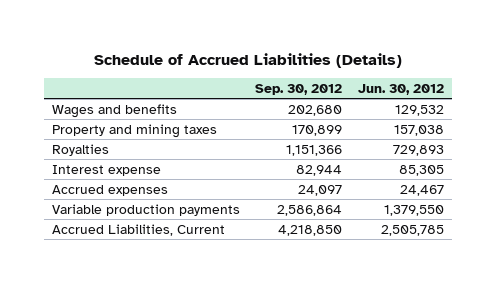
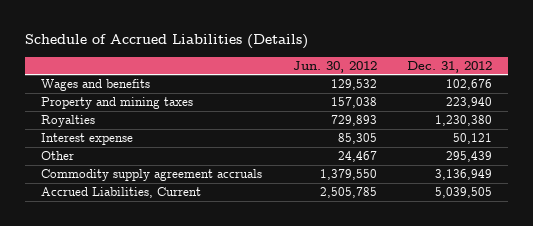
[255,83,343,95] Sep. 30, 2012 -> none
none -> [407,60,493,73] Dec. 31, 2012
[51,184,168,196] Accrued expenses -> [40,150,74,160] Other
[51,203,240,216] Variable production payments -> [40,168,262,181] Commodity supply agreement accruals

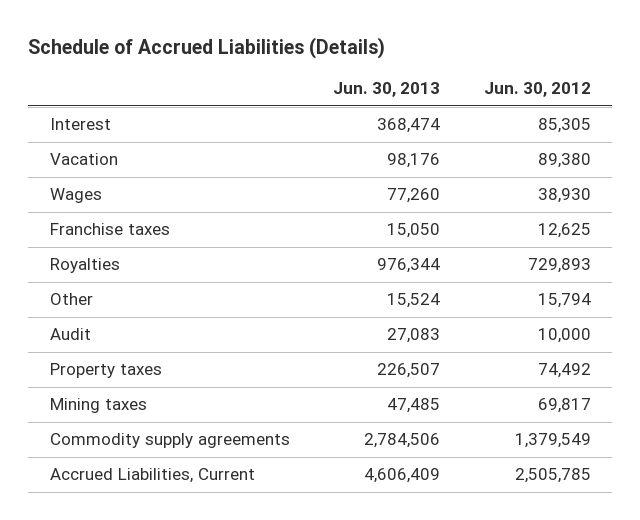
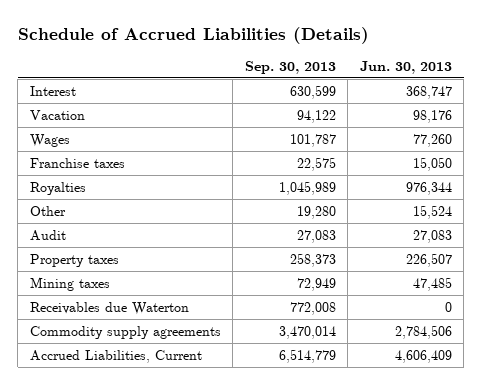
[483,82,591,98] Jun. 30, 2012 -> none
none -> [244,60,336,74] Sep. 30, 2013
[377,118,441,134] 368,474 -> [405,85,452,99] 368,747
none -> [29,301,189,315] Receivables due Waterton

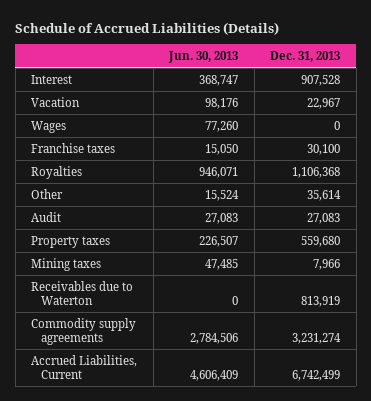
[244,60,336,74] Sep. 30, 2013 -> none
none -> [270,50,341,62] Dec. 31, 2013
[405,181,452,195] 976,344 -> [199,166,239,178] 946,071
[29,301,189,315] Receivables due Waterton -> [31,280,134,305] Receivables due to Waterton

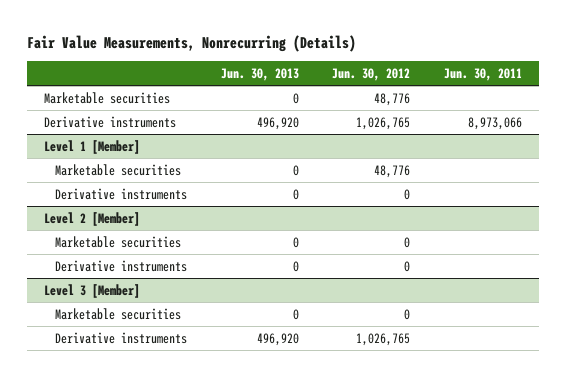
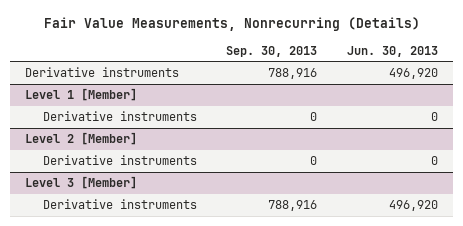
[332,67,411,81] Jun. 30, 2012 -> none
[443,67,522,81] Jun. 30, 2011 -> none
none -> [226,45,318,57] Sep. 30, 2013
[43,91,170,104] Marketable securities -> none
[54,163,181,176] Marketable securities -> none
[54,235,181,248] Marketable securities -> none
[54,307,181,320] Marketable securities -> none

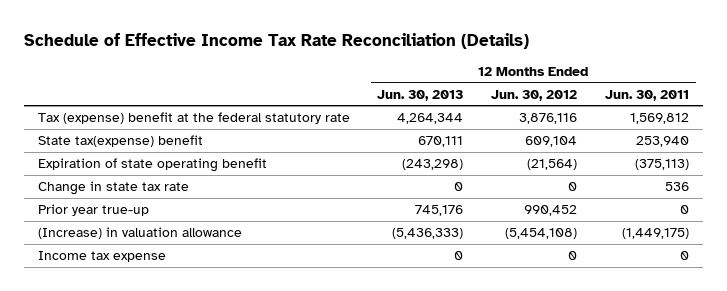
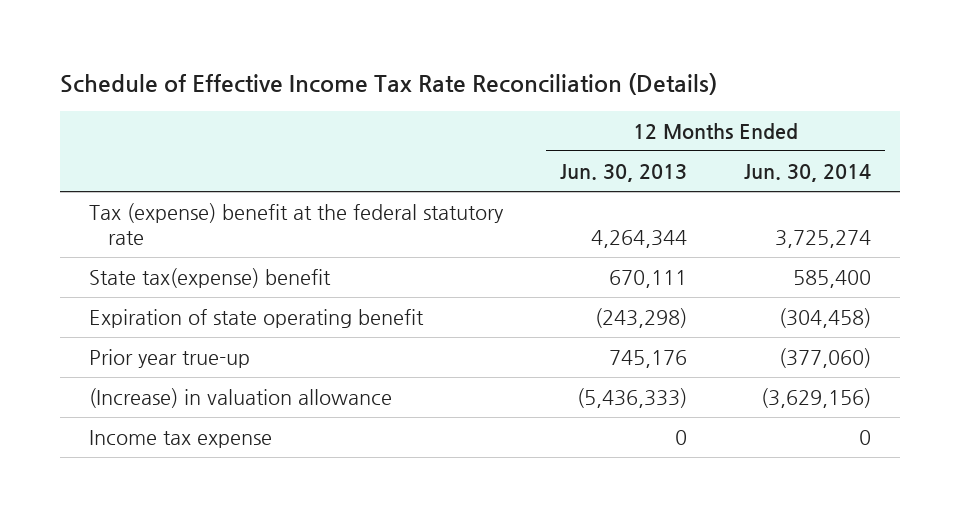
[491,89,578,101] Jun. 30, 2012 -> none
[605,89,690,101] Jun. 30, 2011 -> none
none -> [744,163,872,182] Jun. 30, 2014
[37,181,189,196] Change in state tax rate -> none

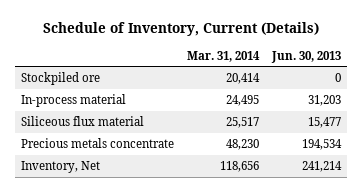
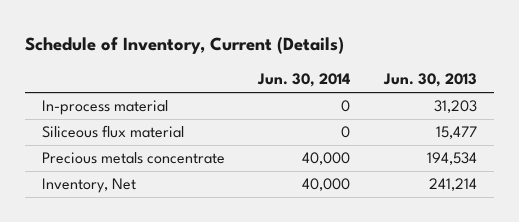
[186,50,260,62] Mar. 31, 2014 -> none
none -> [257,73,351,88] Jun. 30, 2014
[21,72,101,86] Stockpiled ore -> none

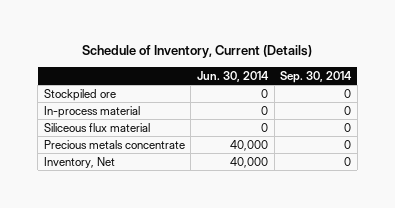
[383,73,478,88] Jun. 30, 2013 -> none
none -> [280,70,353,83] Sep. 30, 2014
none -> [43,88,116,101] Stockpiled ore

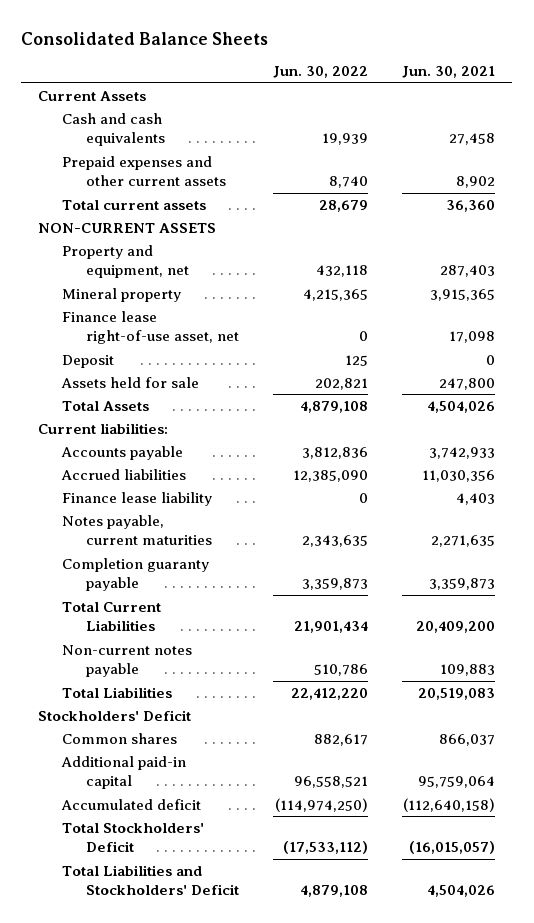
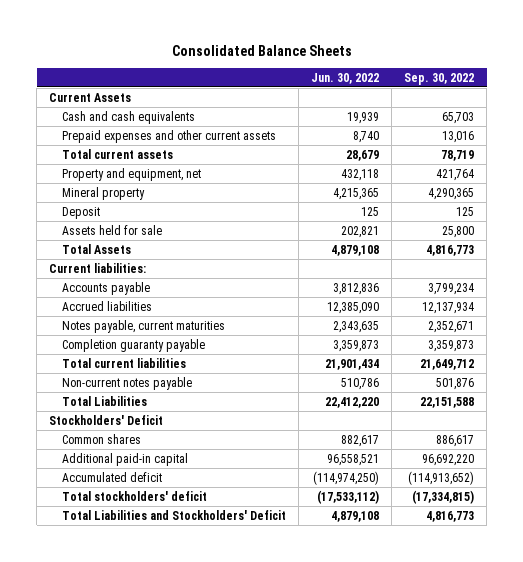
[402,66,496,79] Jun. 30, 2021 -> none
none -> [404,72,475,85] Sep. 30, 2022
[38,222,217,233] NON-CURRENT ASSETS -> none
[62,310,240,345] Finance lease right-of-use asset, net -> none
[62,491,213,506] Finance lease liability -> none
[62,601,162,632] Total Current Liabilities -> [62,357,187,368] Total current liabilities
[62,822,205,853] Total Stockholders' Deficit -> [62,490,208,501] Total stockholders' deficit

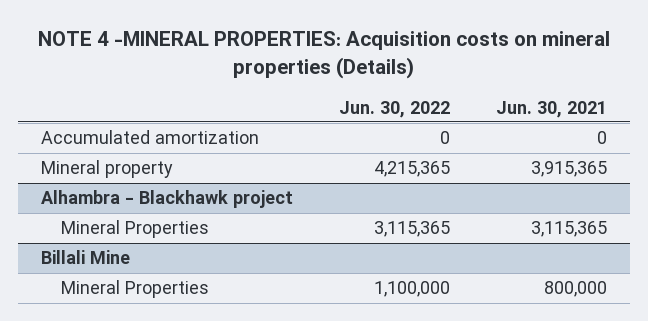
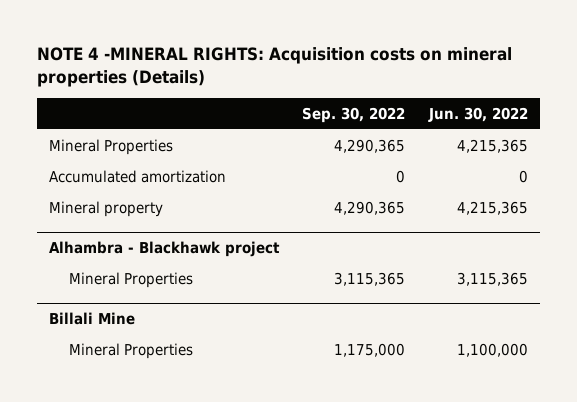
[38,31,611,80] NOTE 4 -MINERAL PROPERTIES: Acquisition costs on mineral properties (Details) -> [37,47,513,88] NOTE 4 -MINERAL RIGHTS: Acquisition costs on mineral properties (Details)
[496,100,608,118] Jun. 30, 2021 -> none
none -> [302,106,406,123] Sep. 30, 2022
none -> [48,138,173,155] Mineral Properties

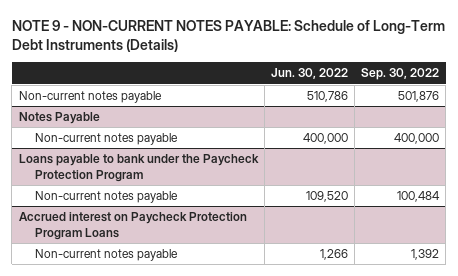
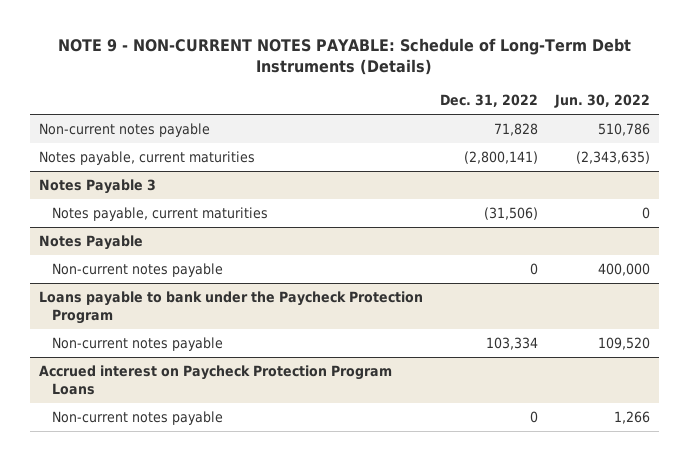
[361,68,440,81] Sep. 30, 2022 -> none
none -> [439,93,538,107] Dec. 31, 2022
none -> [38,151,255,166] Notes payable, current maturities
none -> [38,179,156,195] Notes Payable 3
none -> [52,207,269,222] Notes payable, current maturities

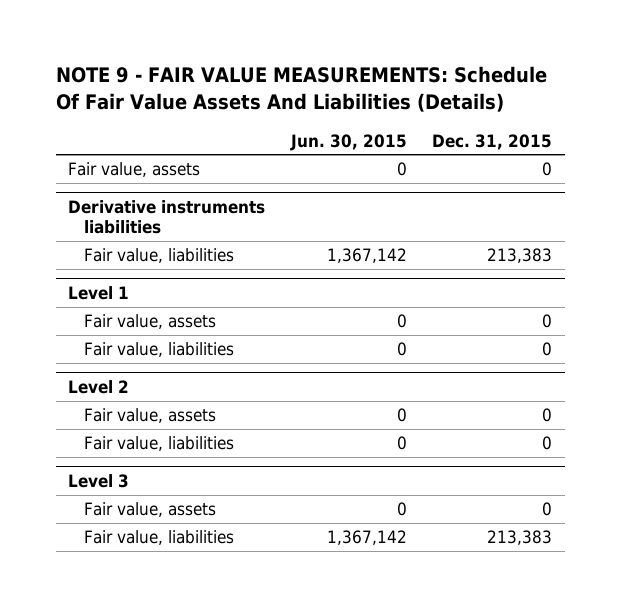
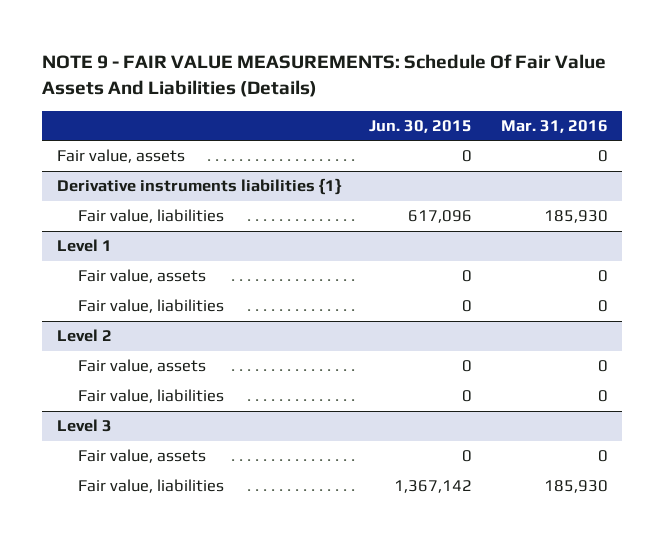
[432,133,553,150] Dec. 31, 2015 -> none
none -> [500,119,608,133] Mar. 31, 2016
[68,200,266,235] Derivative instruments liabilities -> [56,178,342,196] Derivative instruments liabilities {1}
[326,248,407,264] 1,367,142 -> [408,210,473,224] 617,096

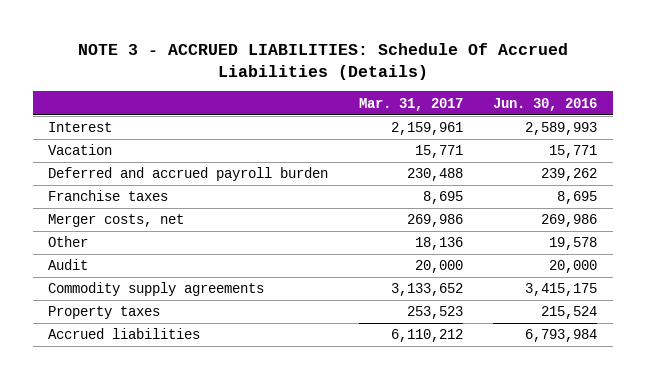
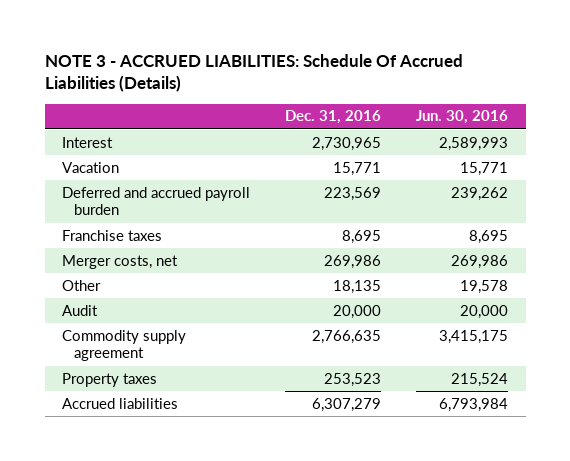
[358,97,463,111] Mar. 31, 2017 -> none
none -> [285,110,382,125] Dec. 31, 2016
[48,282,265,297] Commodity supply agreements -> [62,329,187,362] Commodity supply agreement

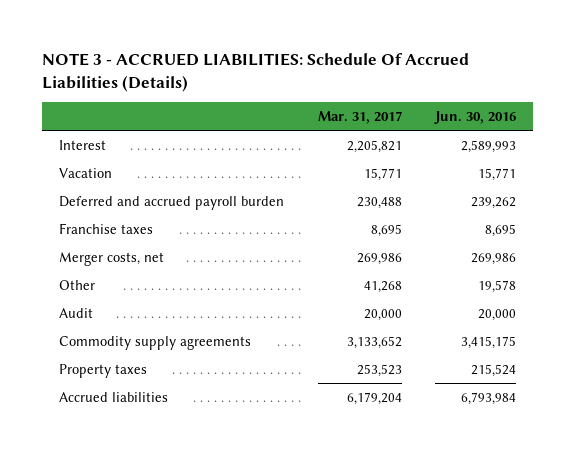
[285,110,382,125] Dec. 31, 2016 -> none
none -> [317,110,402,124] Mar. 31, 2017
[62,329,187,362] Commodity supply agreement -> [59,335,252,350] Commodity supply agreements

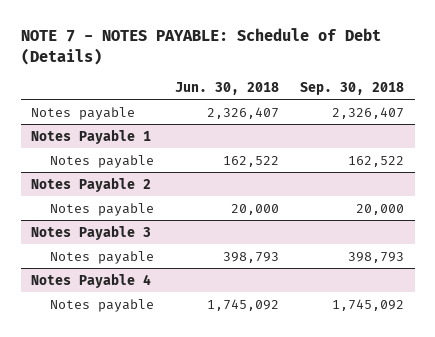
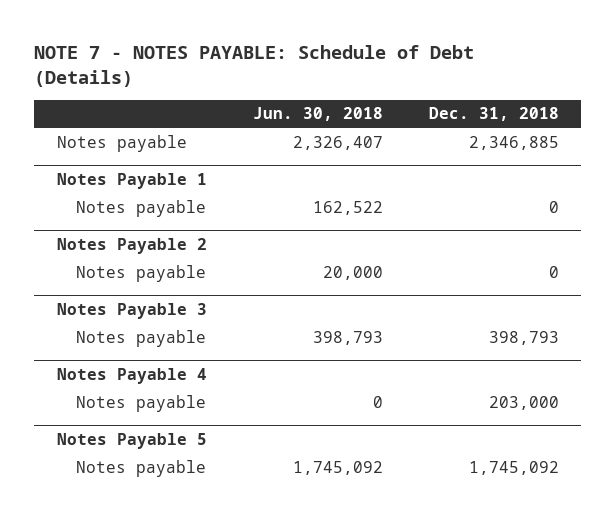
[300,81,405,95] Sep. 30, 2018 -> none
none -> [428,107,559,122] Dec. 31, 2018
none -> [75,394,206,412] Notes payable
none -> [56,433,207,450] Notes Payable 5

